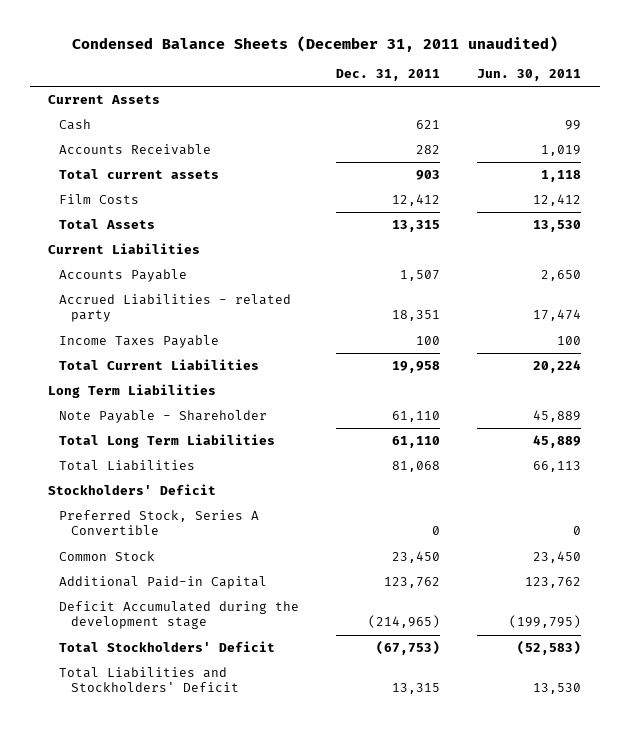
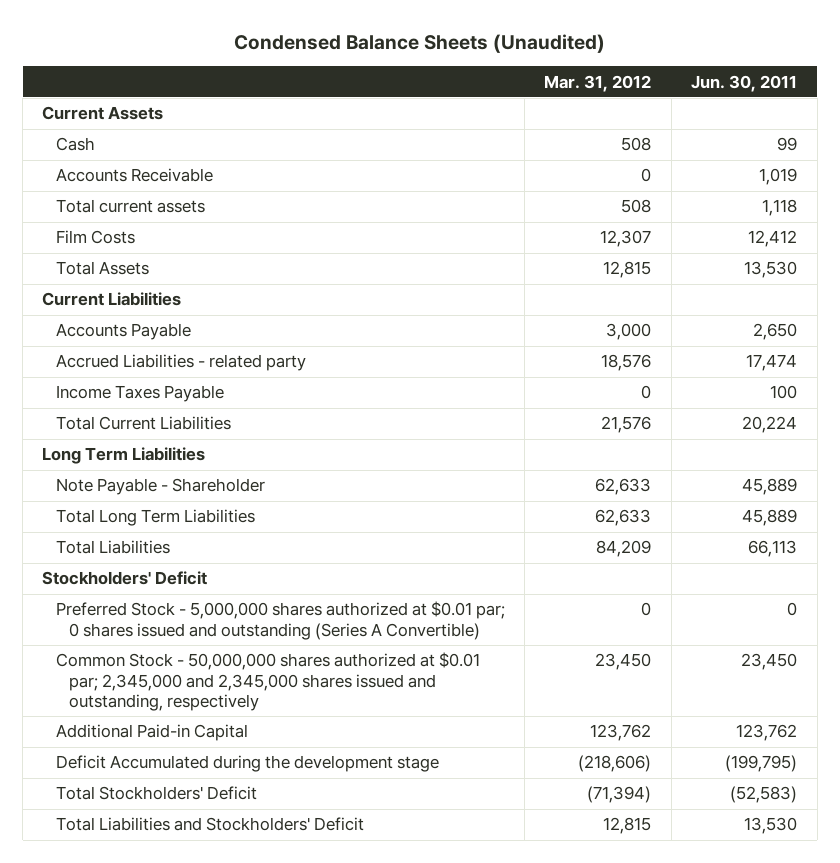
[71,36,558,53] Condensed Balance Sheets (December 31, 2011 unaudited) -> [233,34,605,54] Condensed Balance Sheets (Unaudited)
[336,69,441,82] Dec. 31, 2011 -> none
none -> [544,74,652,92] Mar. 31, 2012
[59,509,260,536] Preferred Stock, Series A Convertible -> none
none -> [55,601,505,640] Preferred Stock - 5,000,000 shares authorized at $0.01 par; 0 shares issued and outstanding (Series A Convertible)
[59,550,156,561] Common Stock -> [55,652,480,712] Common Stock - 50,000,000 shares authorized at $0.01 par; 2,345,000 and 2,345,000 shares issued and outstanding, respectively

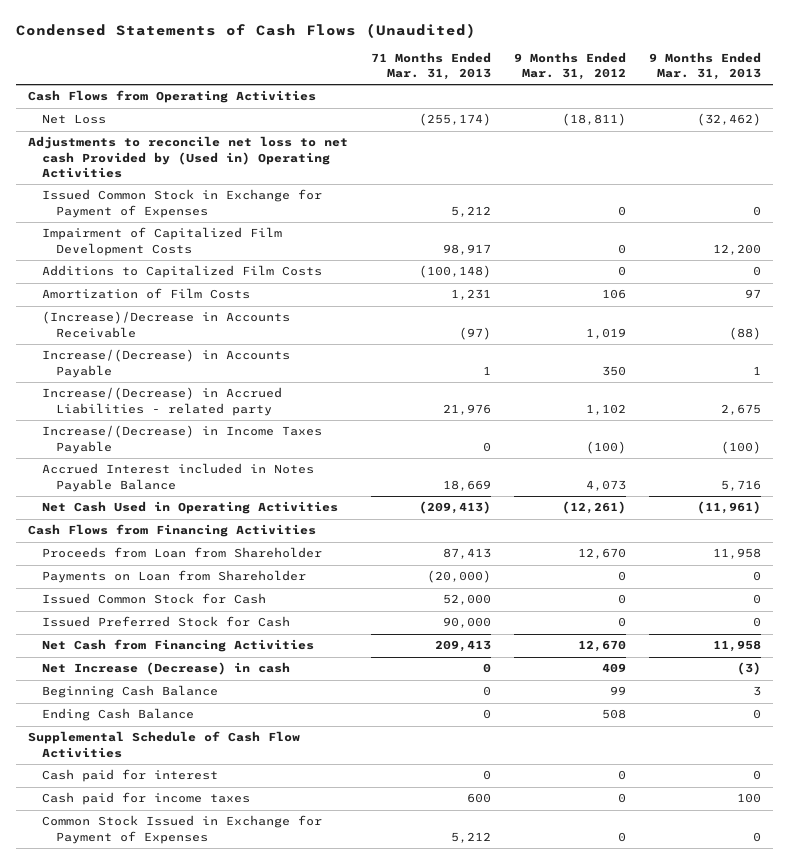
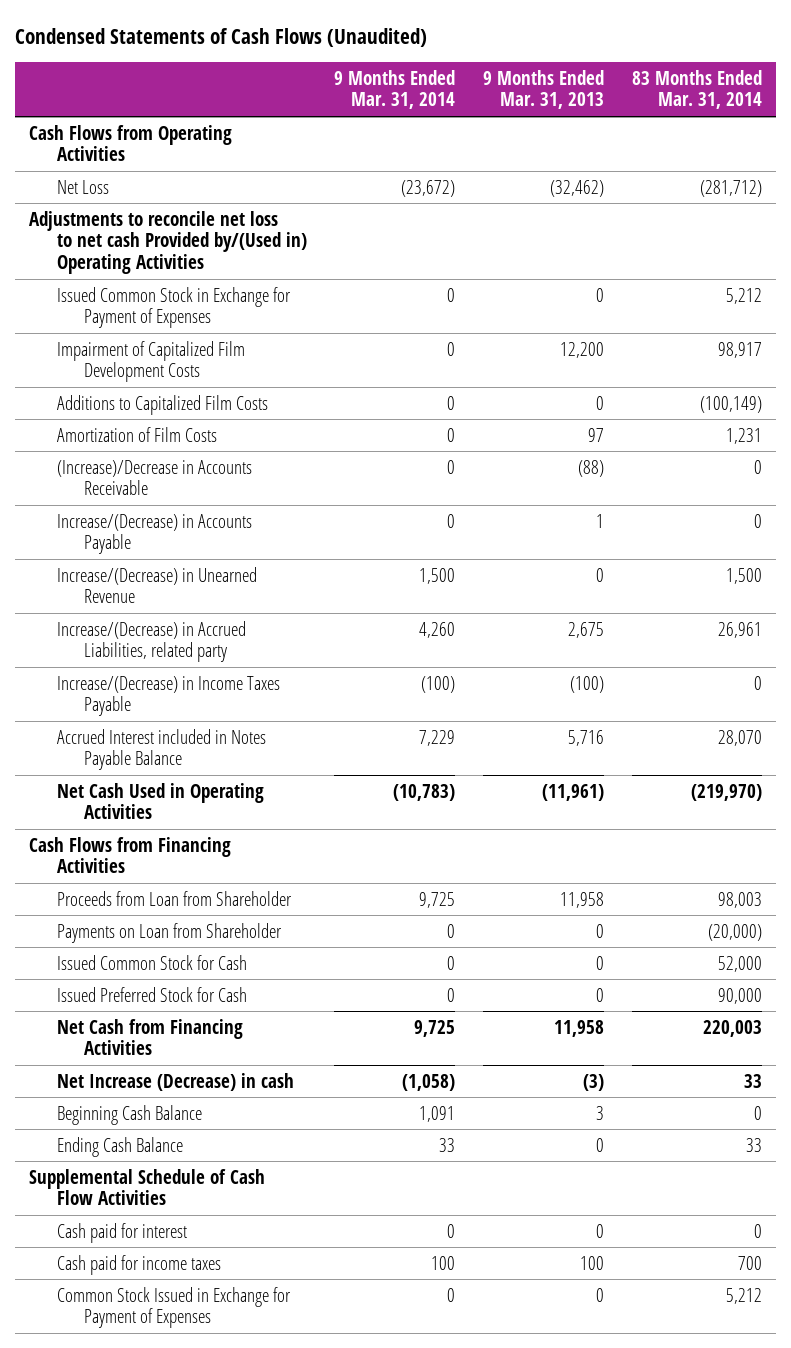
[371,51,492,81] 71 Months Ended Mar. 31, 2013 -> none
[514,51,627,81] 9 Months Ended Mar. 31, 2012 -> none
none -> [334,69,456,110] 9 Months Ended Mar. 31, 2014
none -> [632,69,763,110] 83 Months Ended Mar. 31, 2014
[28,136,349,178] Adjustments to reconcile net loss to net cash Provided by (Used in) Operating Activities -> [29,210,307,275] Adjustments to reconcile net loss to net cash Provided by/(Used in) Operating Activities
none -> [56,566,257,604] Increase/(Decrease) in Unearned Revenue
[41,387,282,416] Increase/(Decrease) in Accrued Liabilities - related party -> [56,620,246,663] Increase/(Decrease) in Accrued Liabilities, related party

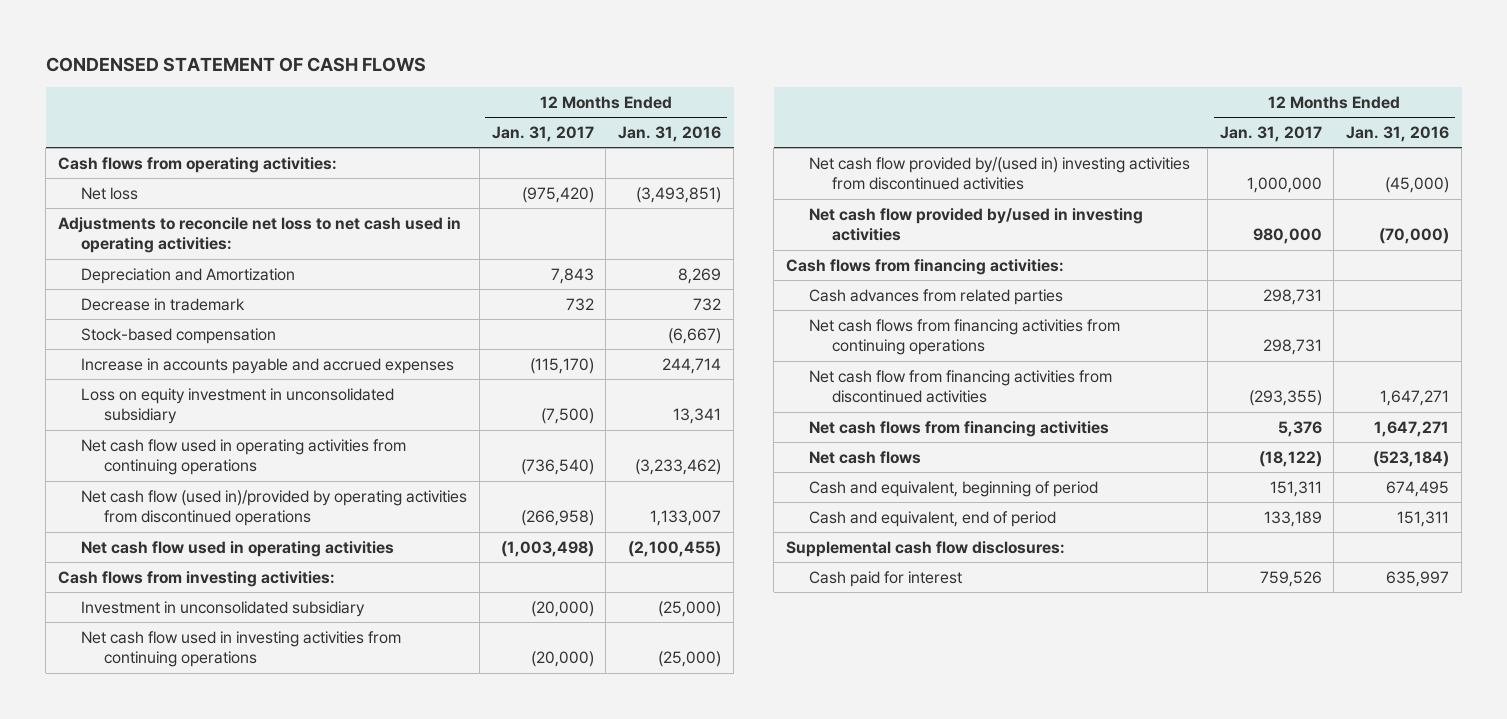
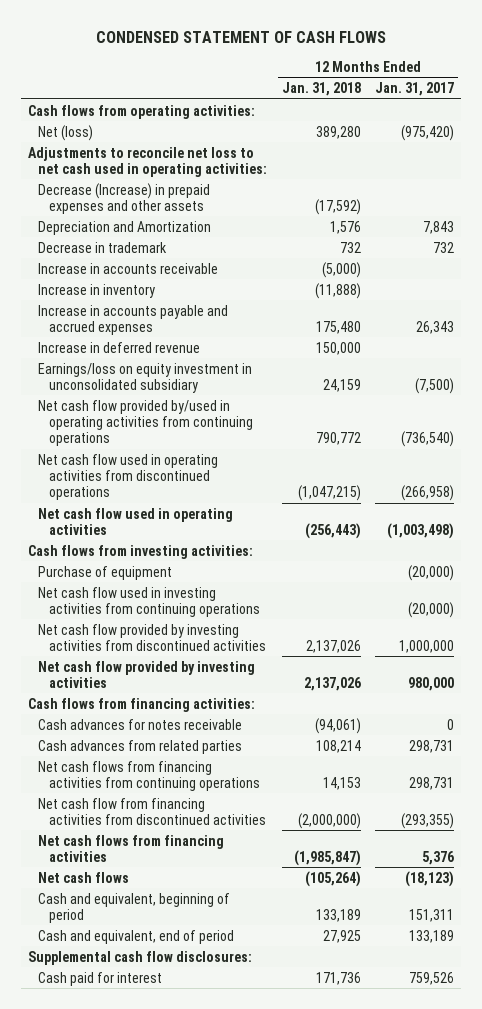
[618,125,722,142] Jan. 31, 2016 -> none
none -> [281,82,361,97] Jan. 31, 2018
[80,186,138,200] Net loss -> [38,124,94,141] Net (loss)
none -> [38,182,211,214] Decrease (Increase) in prepaid expenses and other assets
[80,327,276,344] Stock-based compensation -> none
none -> [38,262,219,274] Increase in accounts receivable
none -> [38,283,156,298] Increase in inventory
[529,357,594,374] (115,170) -> [415,320,454,334] 26,343
none -> [38,341,201,353] Increase in deferred revenue
[80,387,394,425] Loss on equity investment in unconsolidated subsidiary -> [38,362,253,393] Earnings/loss on equity investment in unconsolidated subsidiary
[80,438,406,476] Net cash flow used in operating activities from continuing operations -> [38,399,254,447] Net cash flow provided by/used in operating activities from continuing operations
[80,489,467,527] Net cash flow (used in)/provided by operating activities from discontinued operations -> [38,453,219,501] Net cash flow used in operating activities from discontinued operations
[80,600,365,617] Investment in unconsolidated subsidiary -> none
none -> [38,565,173,580] Purchase of equipment
[809,156,1191,191] Net cash flow provided by/(used in) investing activities from discontinued activities -> [38,623,267,651] Net cash flow provided by investing activities from discontinued activities
[809,207,1144,242] Net cash flow provided by/used in investing activities -> [38,660,256,688] Net cash flow provided by investing activities
none -> [38,718,243,730] Cash advances for notes receivable
[1258,450,1322,467] (18,122) -> [404,870,454,887] (18,123)

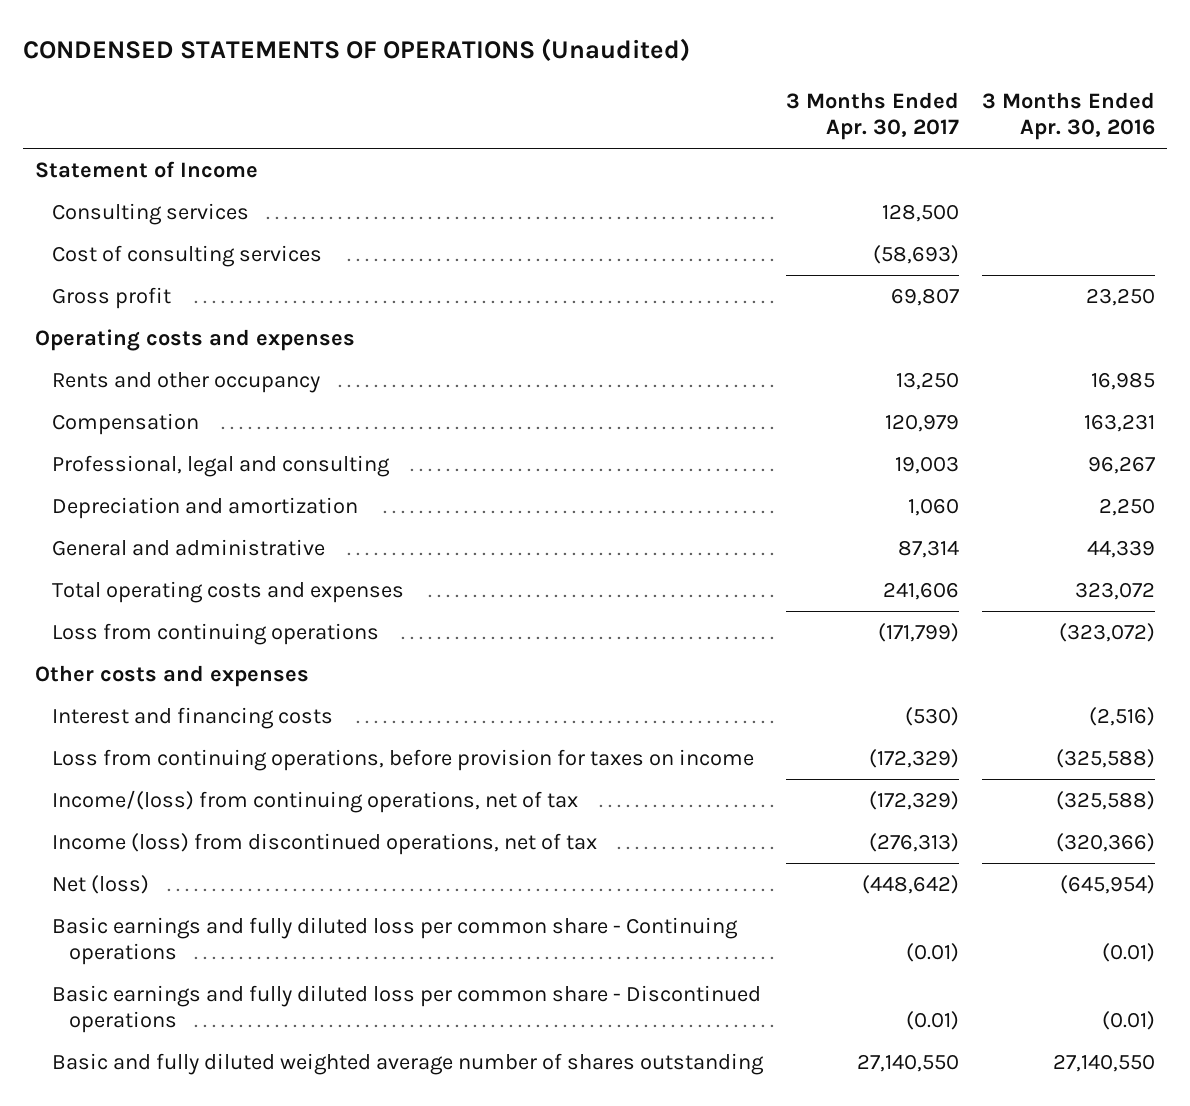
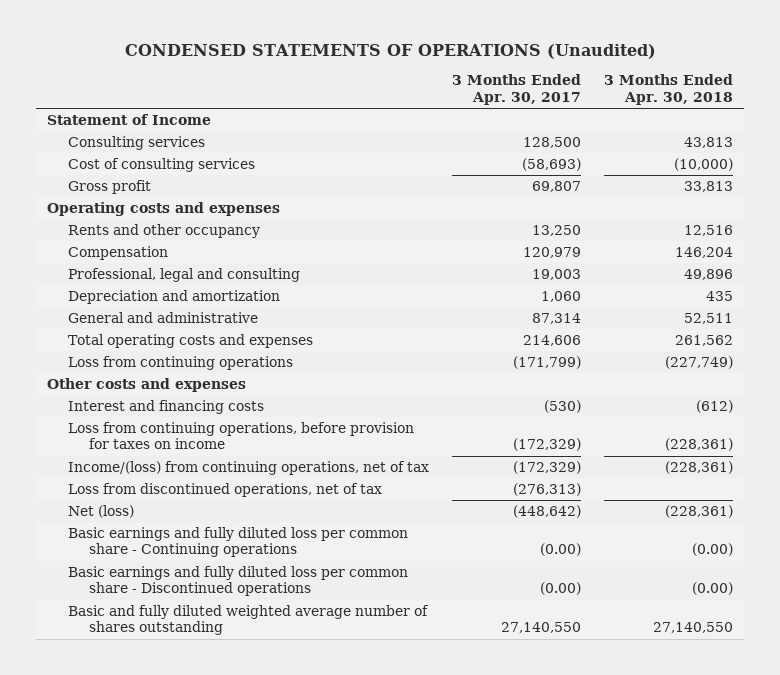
[982,91,1156,141] 3 Months Ended Apr. 30, 2016 -> none
none -> [603,74,733,106] 3 Months Ended Apr. 30, 2018
[882,581,959,600] 241,606 -> [522,334,581,346] 214,606
[51,832,597,855] Income (loss) from discontinued operations, net of tax -> [68,482,383,497] Loss from discontinued operations, net of tax
[905,943,959,963] (0.01) -> [539,543,581,557] (0.00)
[905,1011,959,1031] (0.01) -> [539,582,581,596] (0.00)

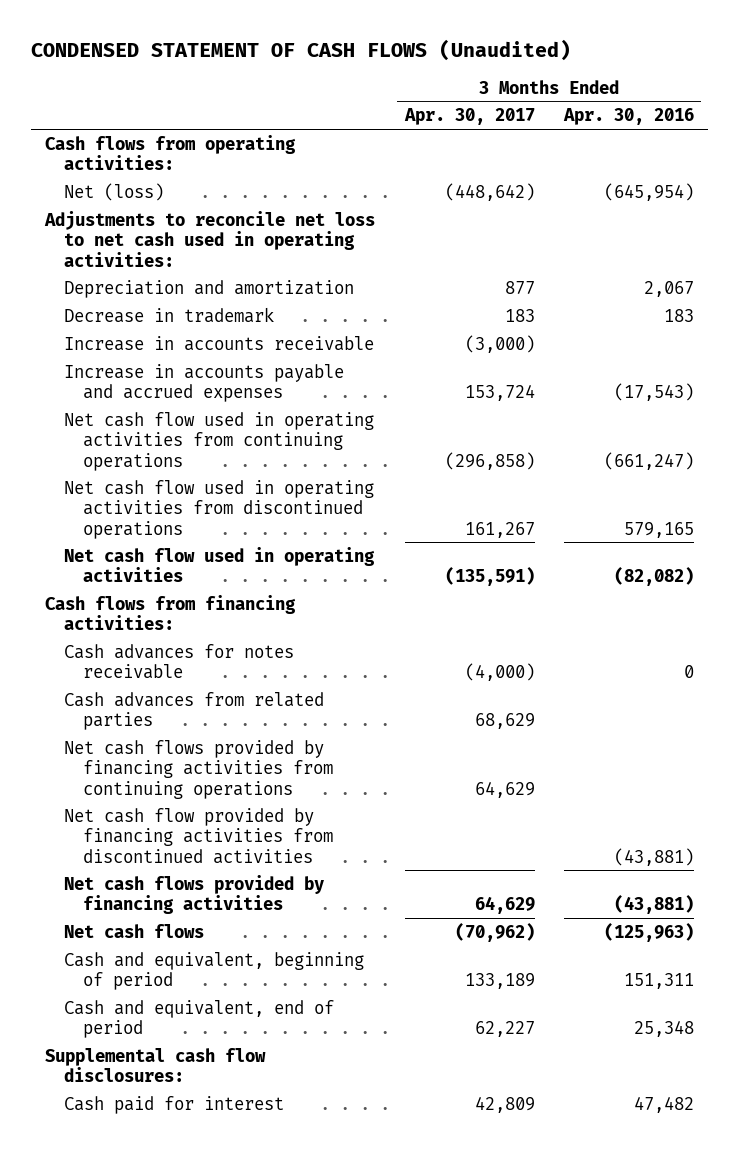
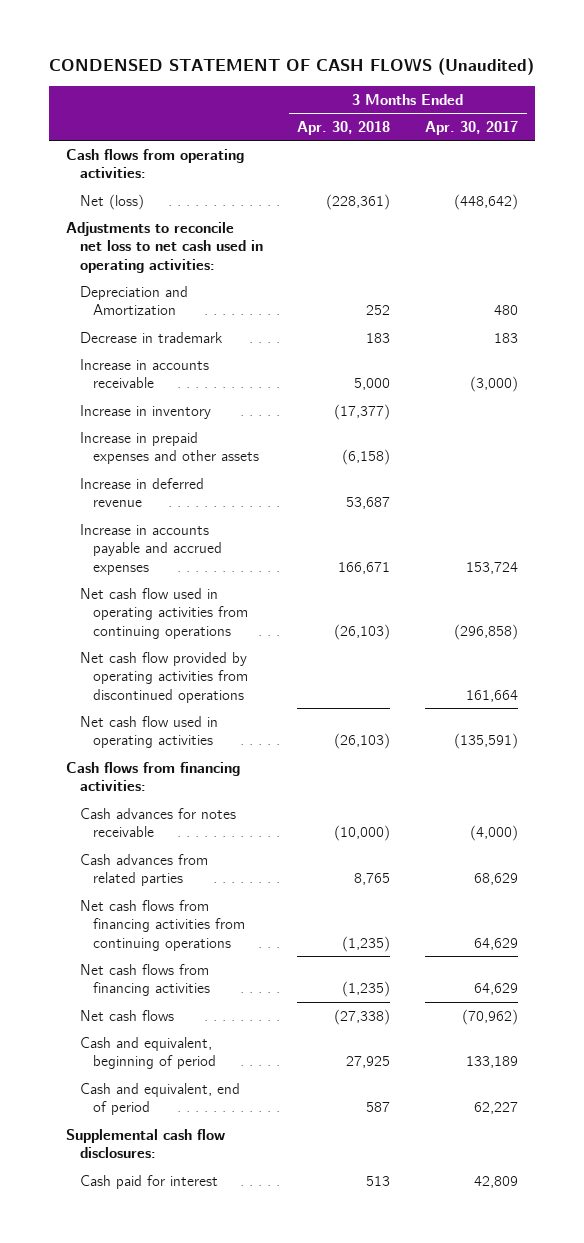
[562,108,694,126] Apr. 30, 2016 -> none
none -> [297,120,391,135] Apr. 30, 2018
[64,279,355,298] Depreciation and amortization -> [79,285,188,316] Depreciation and Amortization
[504,280,535,294] 877 -> [494,305,519,316] 480
none -> [79,404,211,419] Increase in inventory
none -> [79,431,260,465] Increase in prepaid expenses and other assets
none -> [79,477,204,508] Increase in deferred revenue
[64,479,375,539] Net cash flow used in operating activities from discontinued operations -> [79,651,249,703] Net cash flow provided by operating activities from discontinued operations
[464,521,535,538] 161,267 -> [466,689,519,702] 161,664
[64,807,334,864] Net cash flow provided by financing activities from discontinued activities -> none
[64,739,334,799] Net cash flows provided by financing activities from continuing operations -> [79,899,246,951] Net cash flows from financing activities from continuing operations
[64,874,325,915] Net cash flows provided by financing activities -> [79,963,211,997] Net cash flows from financing activities

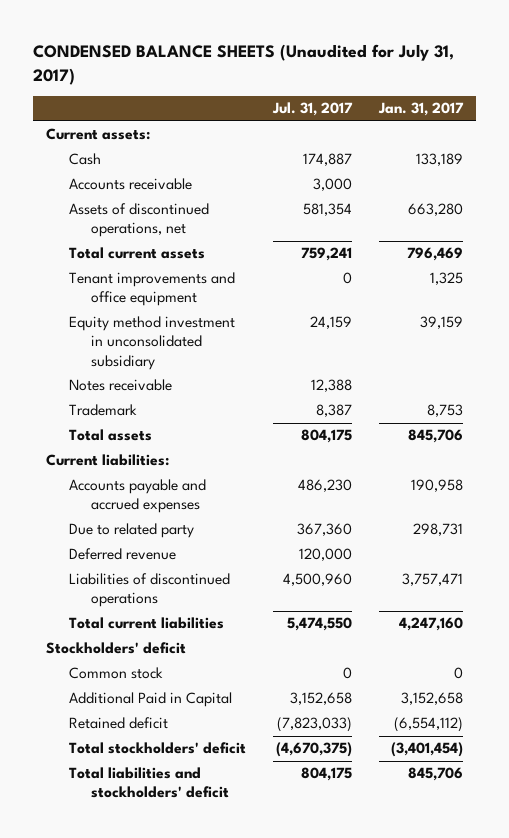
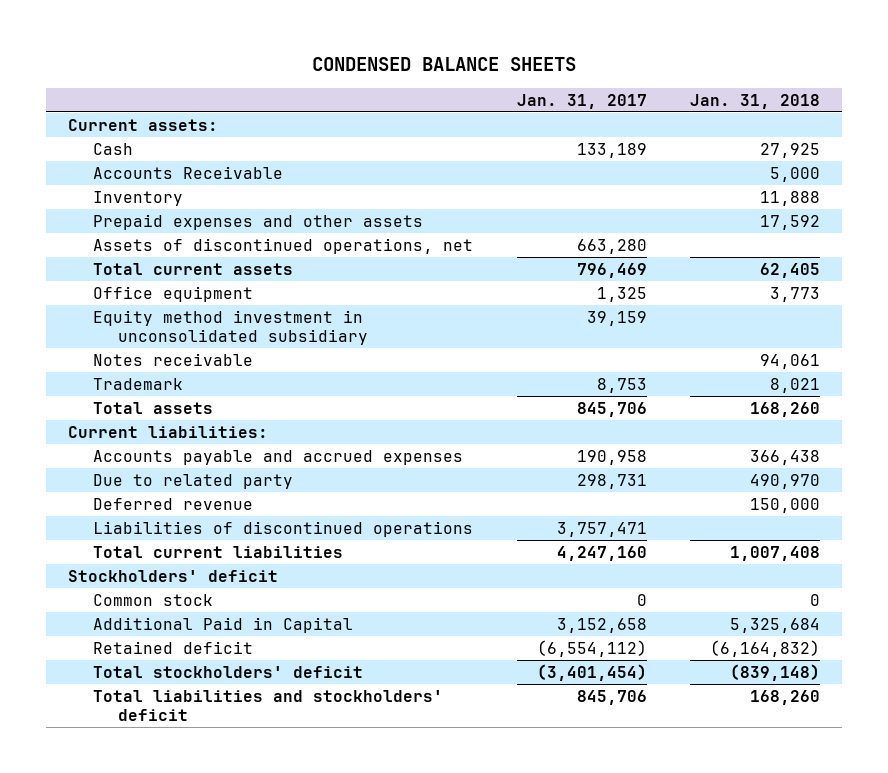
[32,43,454,85] CONDENSED BALANCE SHEETS (Unaudited for July 31, 2017) -> [312,57,577,72] CONDENSED BALANCE SHEETS
[271,102,353,117] Jul. 31, 2017 -> none
none -> [690,93,821,109] Jan. 31, 2018
[68,178,192,191] Accounts receivable -> [93,165,284,179] Accounts Receivable
none -> [93,190,184,206] Inventory
none -> [93,213,424,230] Prepaid expenses and other assets
[68,272,235,307] Tenant improvements and office equipment -> [93,285,254,302] Office equipment

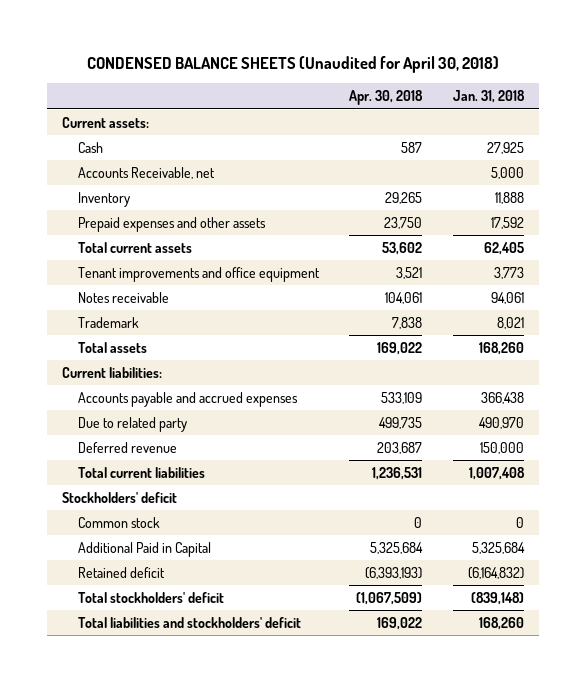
[312,57,577,72] CONDENSED BALANCE SHEETS -> [86,56,499,74] CONDENSED BALANCE SHEETS (Unaudited for April 30, 2018)
[516,93,647,109] Jan. 31, 2017 -> none
none -> [349,90,424,106] Apr. 30, 2018
[93,165,284,179] Accounts Receivable -> [78,166,216,179] Accounts Receivable, net
[93,237,474,254] Assets of discontinued operations, net -> none
[93,309,369,346] Equity method investment in unconsolidated subsidiary -> none
[93,285,254,302] Office equipment -> [78,266,321,282] Tenant improvements and office equipment
[93,520,474,537] Liabilities of discontinued operations -> none

